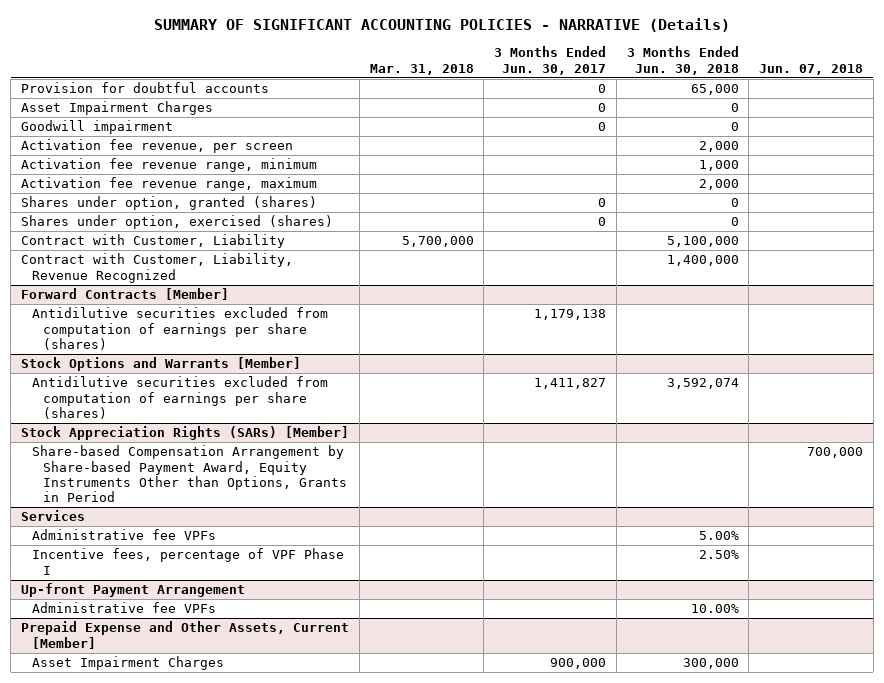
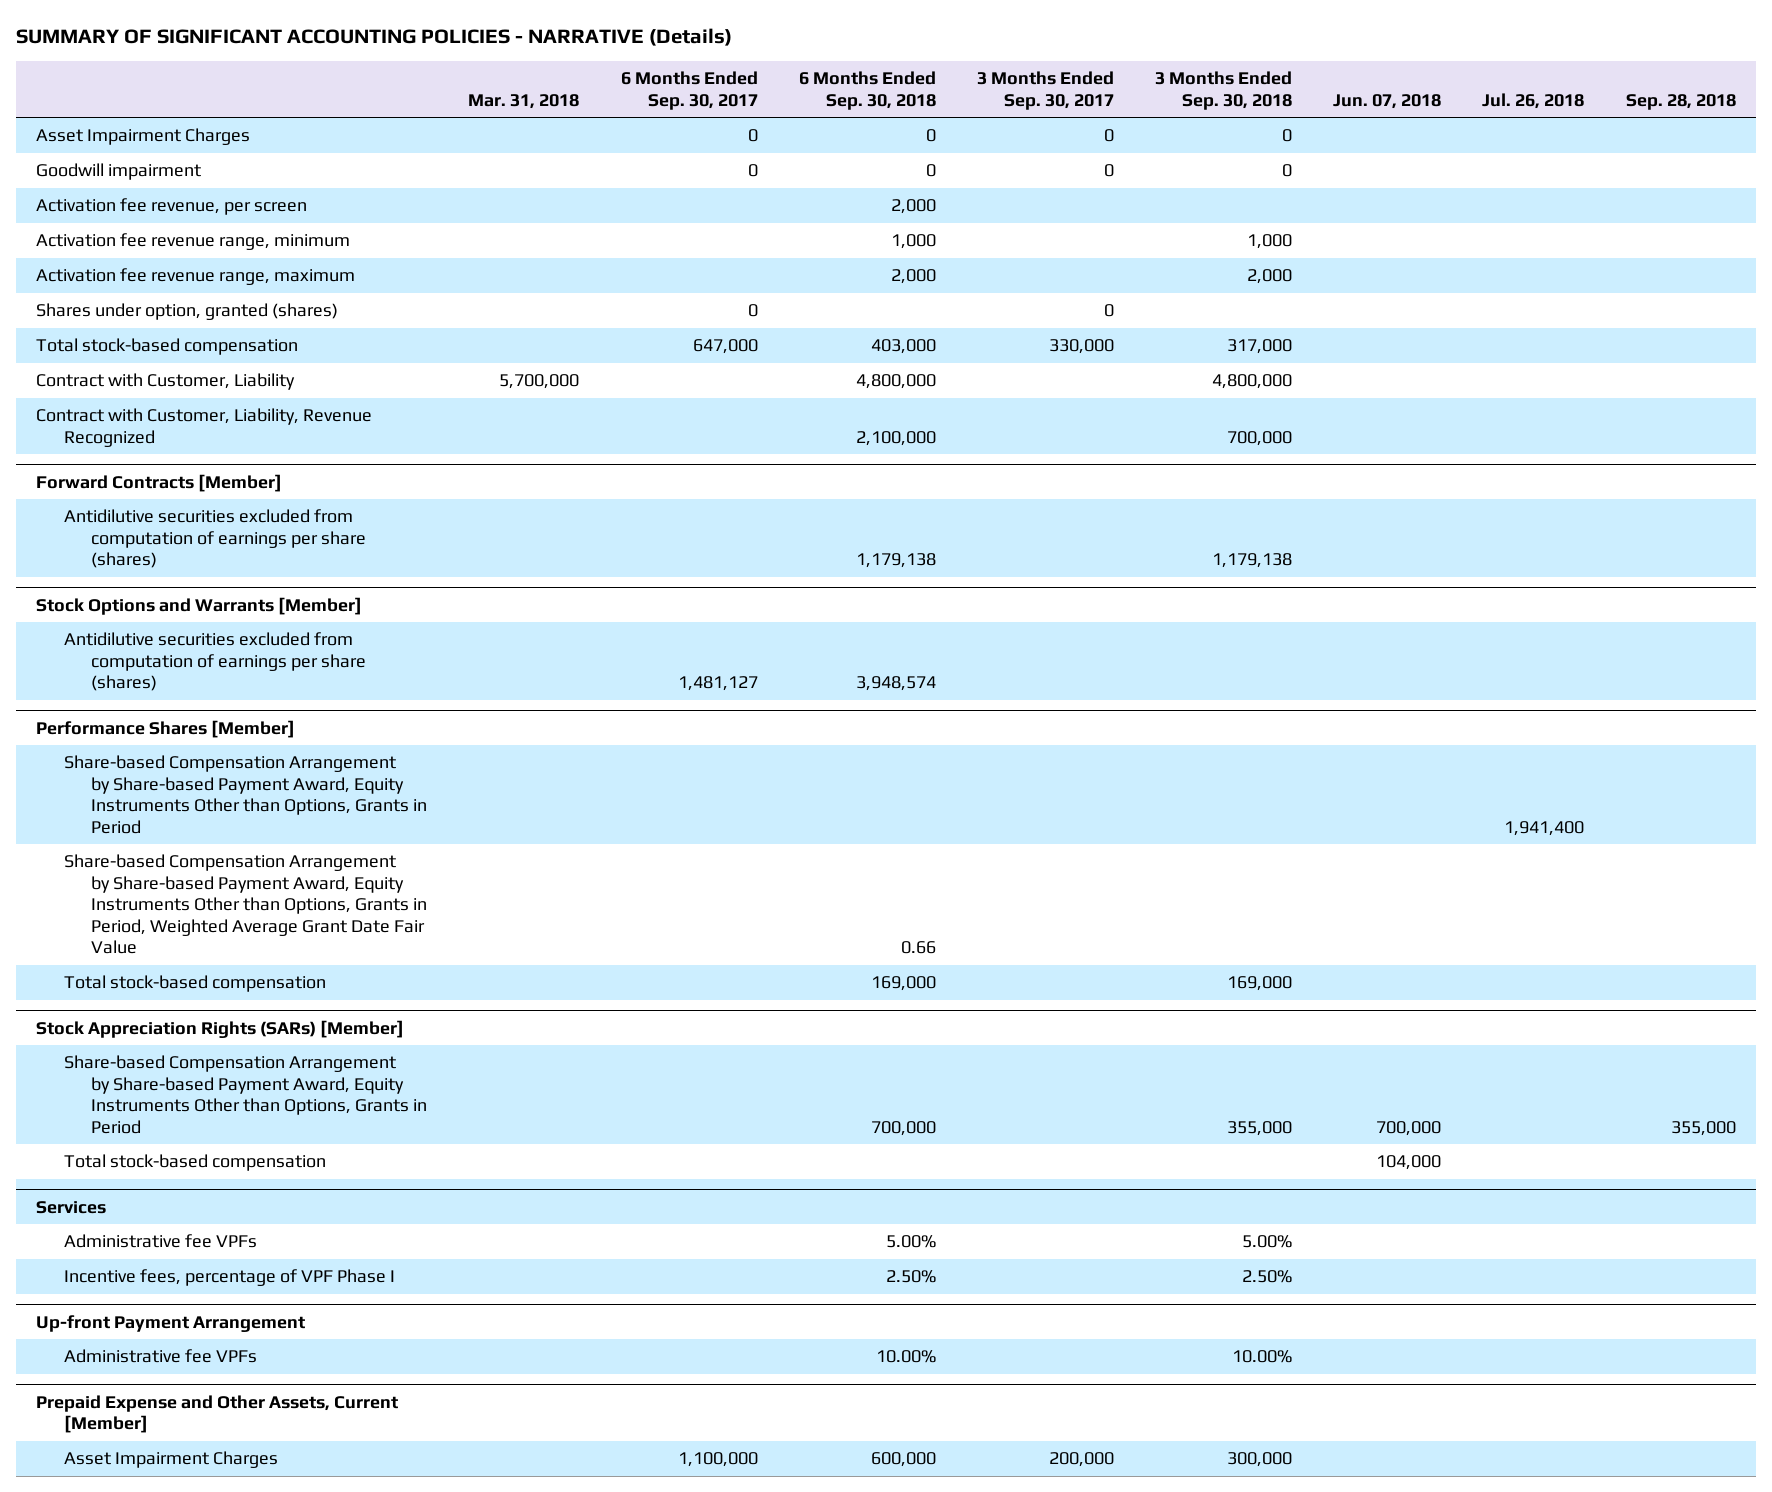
[494,46,607,75] 3 Months Ended Jun. 30, 2017 -> none
[626,46,739,75] 3 Months Ended Jun. 30, 2018 -> none
none -> [620,71,758,111] 6 Months Ended Sep. 30, 2017
none -> [798,71,936,111] 6 Months Ended Sep. 30, 2018
none -> [976,71,1114,111] 3 Months Ended Sep. 30, 2017
none -> [1155,71,1293,111] 3 Months Ended Sep. 30, 2018
none -> [1482,93,1585,110] Jul. 26, 2018
none -> [1625,94,1736,111] Sep. 28, 2018
[21,82,270,94] Provision for doubtful accounts -> none
[21,215,334,230] Shares under option, exercised (shares) -> none
none -> [36,338,299,356] Total stock-based compensation
none -> [36,719,296,738] Performance Shares [Member]
none -> [63,755,428,834] Share-based Compensation Arrangement by Share-based Payment Award, Equity Instruments Other than Options, Grants in Period
none -> [63,854,428,955] Share-based Compensation Arrangement by Share-based Payment Award, Equity Instruments Other than Options, Grants in Period, Weighted Average Grant Date Fair Value
none -> [63,975,326,993] Total stock-based compensation
none -> [63,1154,326,1172] Total stock-based compensation

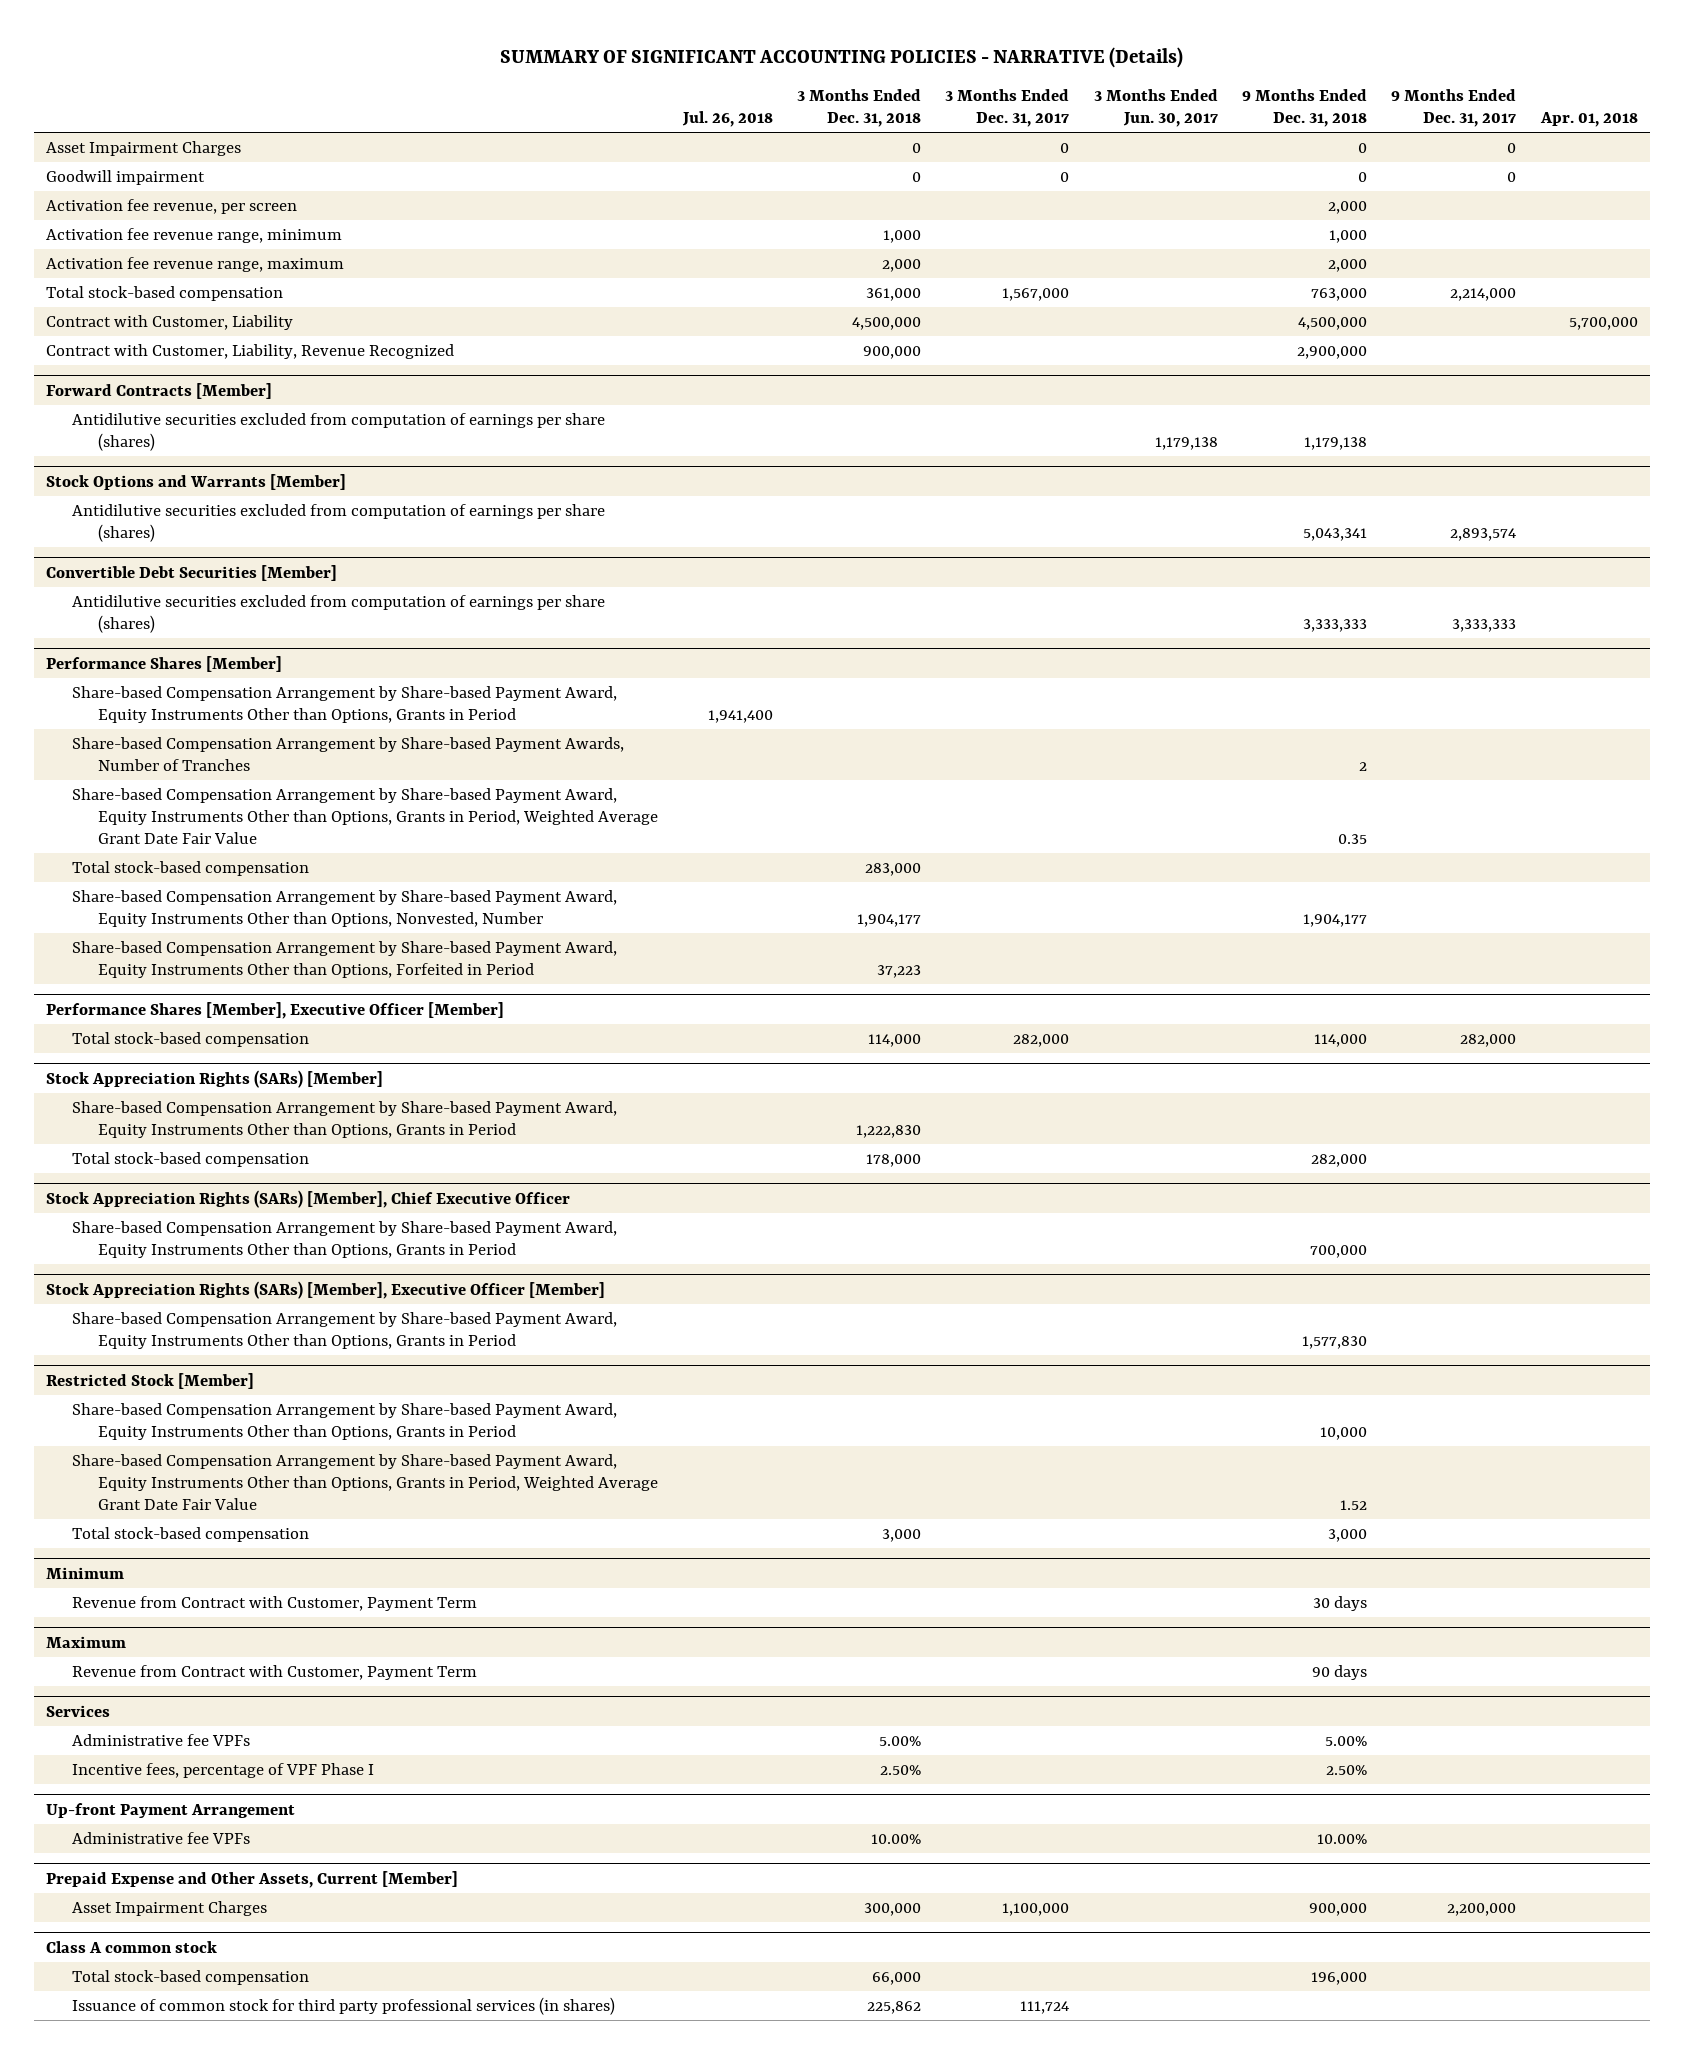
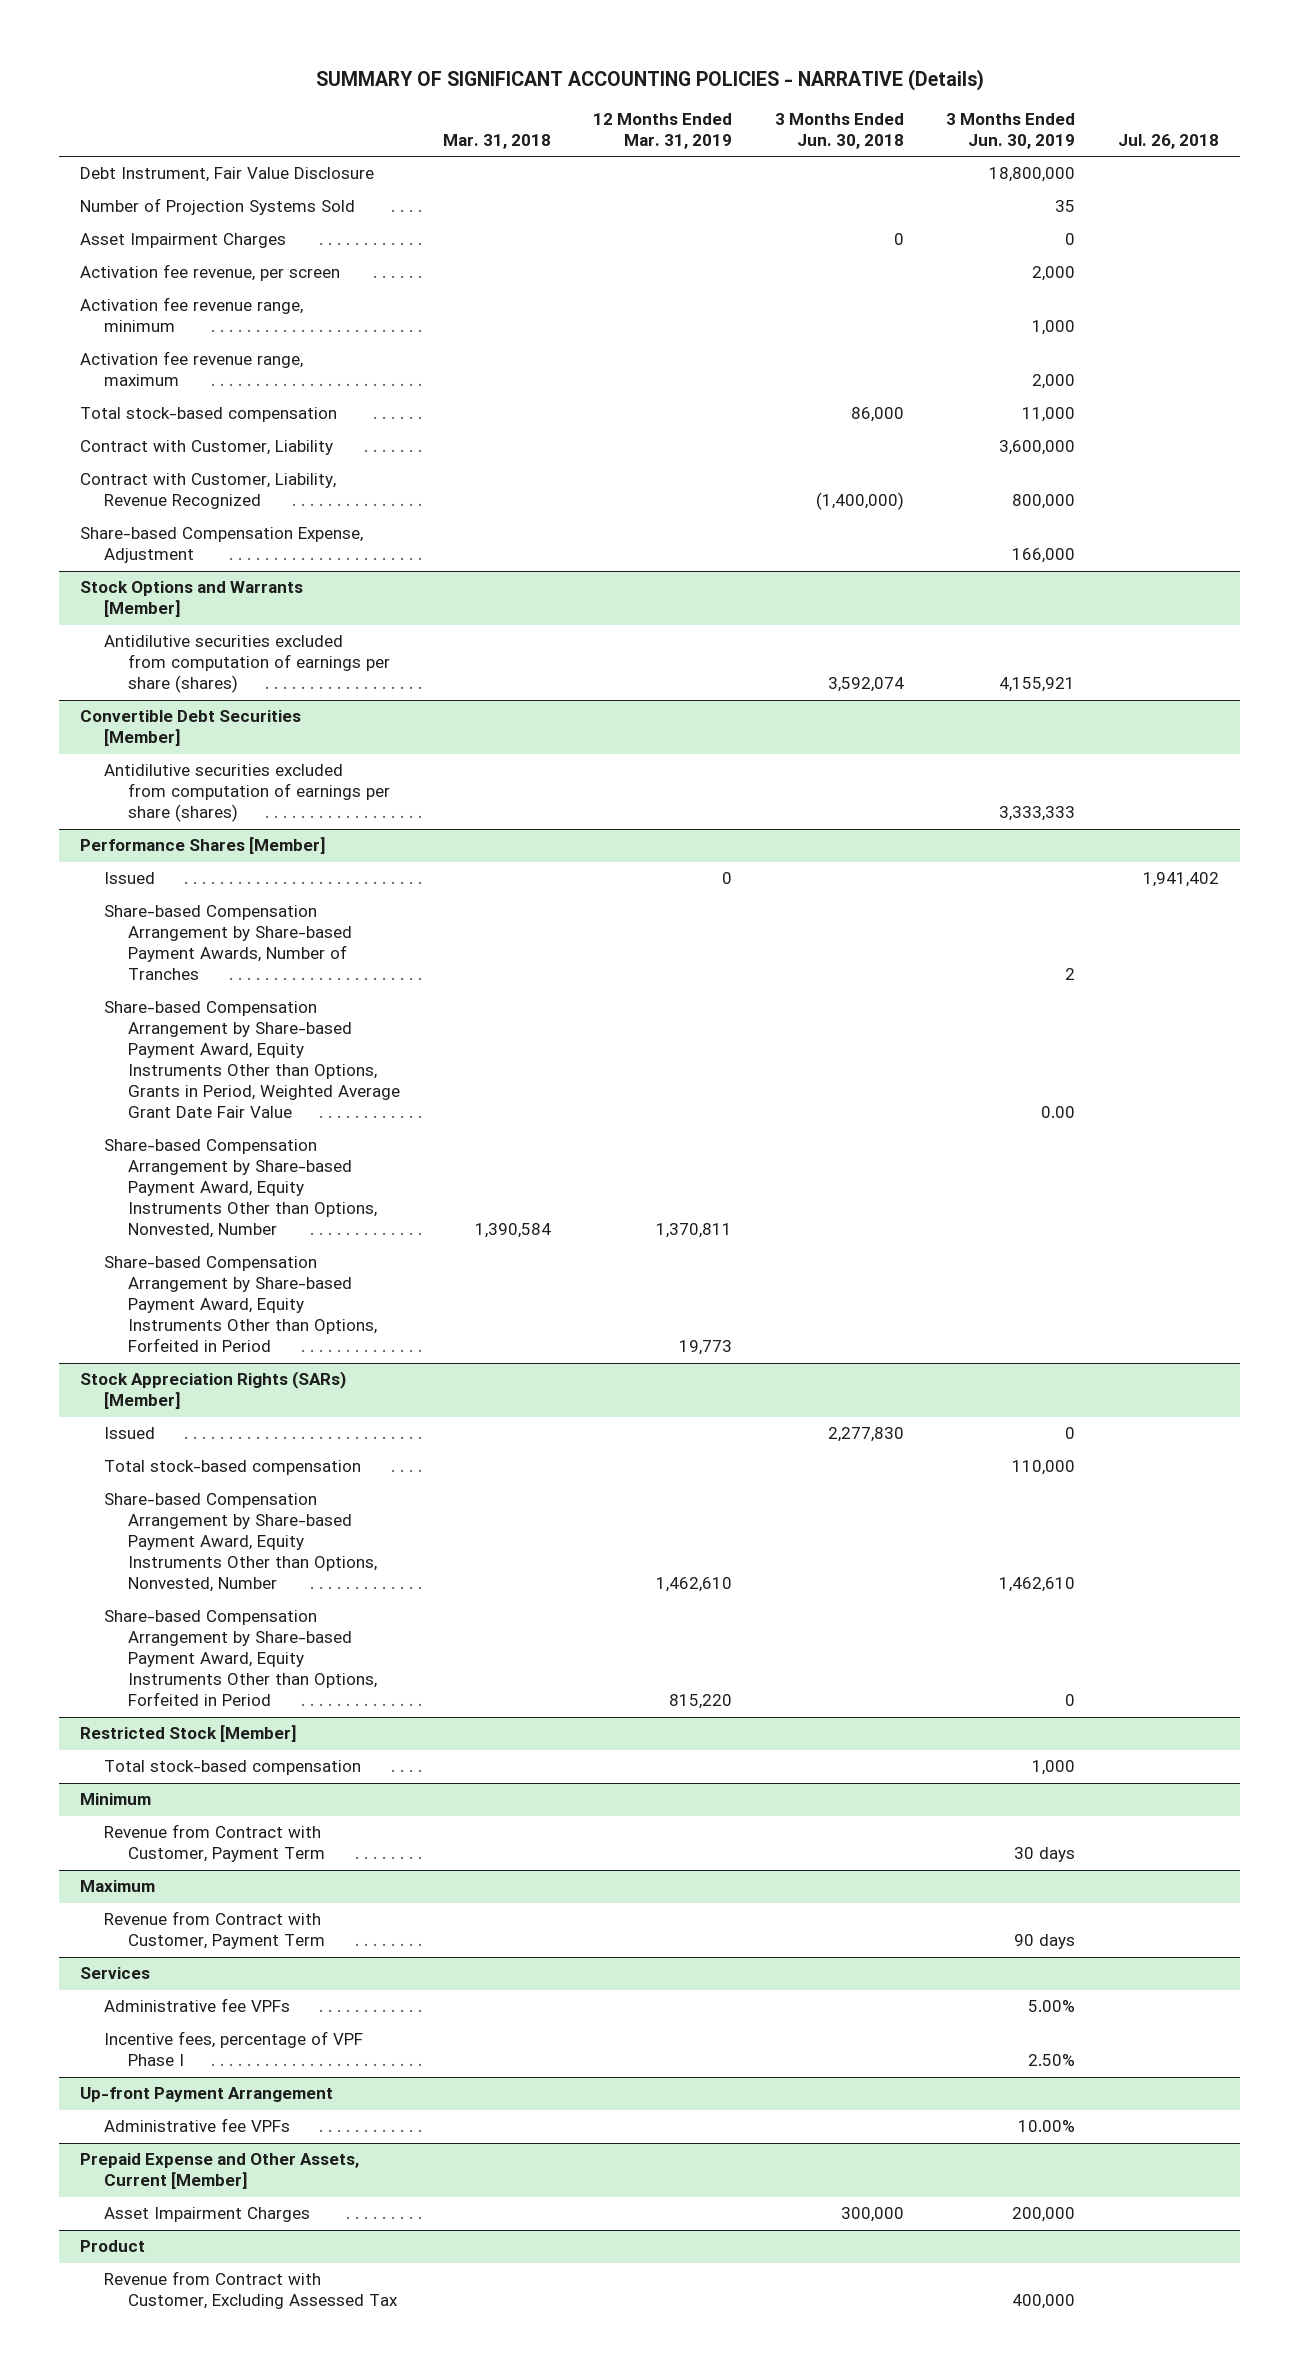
[797,89,922,128] 3 Months Ended Dec. 31, 2018 -> none
[945,89,1070,128] 3 Months Ended Dec. 31, 2017 -> none
[1093,89,1218,128] 3 Months Ended Jun. 30, 2017 -> none
[1241,89,1367,128] 9 Months Ended Dec. 31, 2018 -> none
[1391,89,1517,128] 9 Months Ended Dec. 31, 2017 -> none
[1539,112,1638,128] Apr. 01, 2018 -> none
none -> [442,133,551,149] Mar. 31, 2018
none -> [593,112,733,149] 12 Months Ended Mar. 31, 2019
none -> [774,112,904,149] 3 Months Ended Jun. 30, 2018
none -> [946,112,1076,149] 3 Months Ended Jun. 30, 2019
none -> [80,167,375,183] Debt Instrument, Fair Value Disclosure
none -> [80,198,356,216] Number of Projection Systems Sold
[45,169,205,185] Goodwill impairment -> none
[45,382,272,399] Forward Contracts [Member] -> none
[72,412,606,451] Antidilutive securities excluded from computation of earnings per share (shares) -> none
none -> [80,527,364,564] Share-based Compensation Expense, Adjustment
[72,685,618,723] Share-based Compensation Arrangement by Share-based Payment Award, Equity Instruments Other than Options, Grants in Period -> none
none -> [104,872,156,885] Issued
[72,860,310,876] Total stock-based compensation -> none
[45,1001,504,1019] Performance Shares [Member], Executive Officer [Member] -> none
[72,1031,310,1047] Total stock-based compensation -> none
[72,1100,618,1138] Share-based Compensation Arrangement by Share-based Payment Award, Equity Instruments Other than Options, Grants in Period -> [104,1427,156,1440] Issued
[45,1189,570,1208] Stock Appreciation Rights (SARs) [Member], Chief Executive Officer -> none
[72,1220,618,1258] Share-based Compensation Arrangement by Share-based Payment Award, Equity Instruments Other than Options, Grants in Period -> none
[45,1280,605,1299] Stock Appreciation Rights (SARs) [Member], Executive Officer [Member] -> none
[72,1311,618,1349] Share-based Compensation Arrangement by Share-based Payment Award, Equity Instruments Other than Options, Grants in Period -> none
none -> [104,1493,378,1593] Share-based Compensation Arrangement by Share-based Payment Award, Equity Instruments Other than Options, Nonvested, Number
none -> [104,1610,378,1707] Share-based Compensation Arrangement by Share-based Payment Award, Equity Instruments Other than Options, Forfeited in Period
[72,1402,618,1440] Share-based Compensation Arrangement by Share-based Payment Award, Equity Instruments Other than Options, Grants in Period -> none
[72,1453,659,1510] Share-based Compensation Arrangement by Share-based Payment Award, Equity Instruments Other than Options, Grants in Period, Weighted Average Grant Date Fair Value -> none
[45,1940,217,1953] Class A common stock -> none
[72,1969,310,1985] Total stock-based compensation -> none
[72,1996,616,2015] Issuance of common stock for third party professional services (in shares) -> none
none -> [80,2240,146,2253] Product
none -> [104,2271,399,2310] Revenue from Contract with Customer, Excluding Assessed Tax

